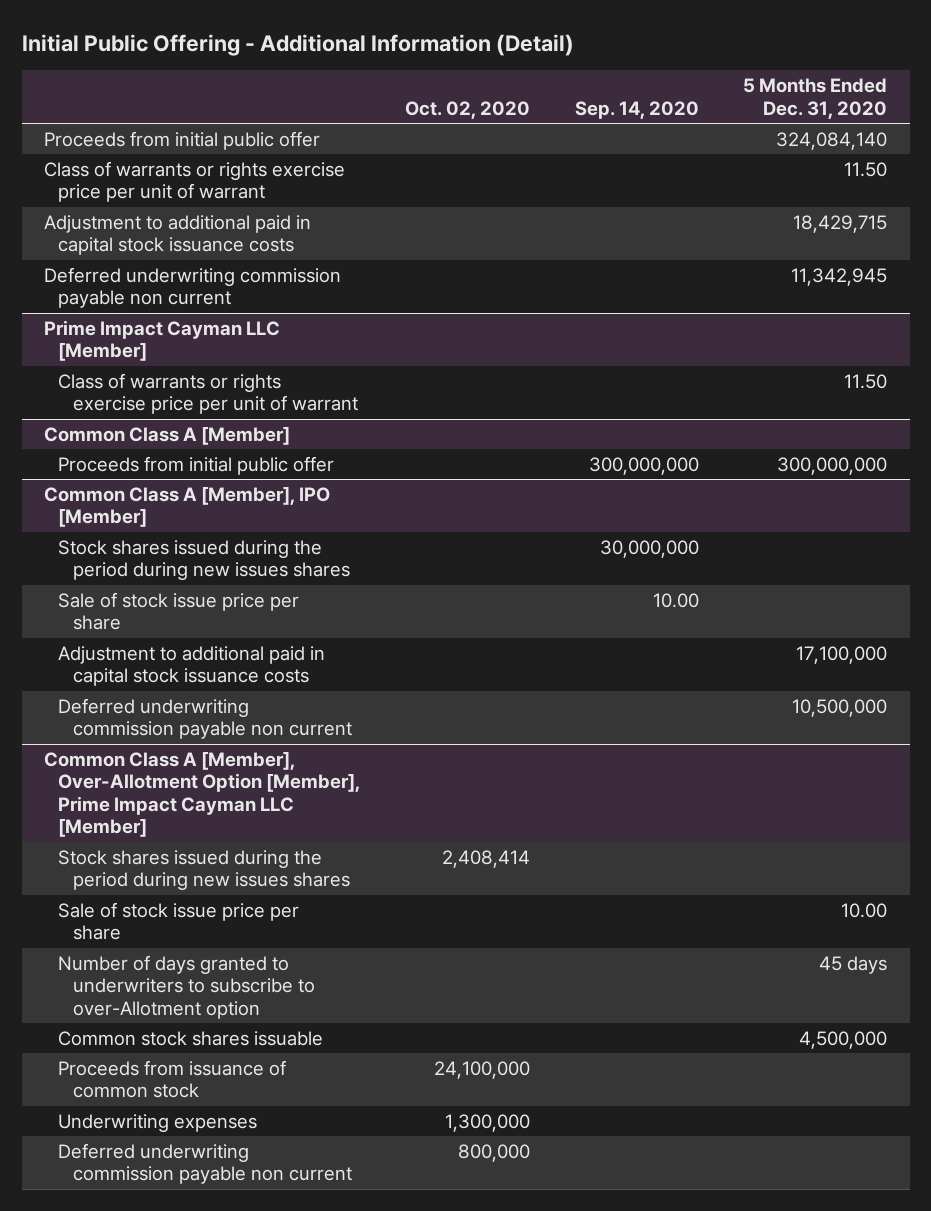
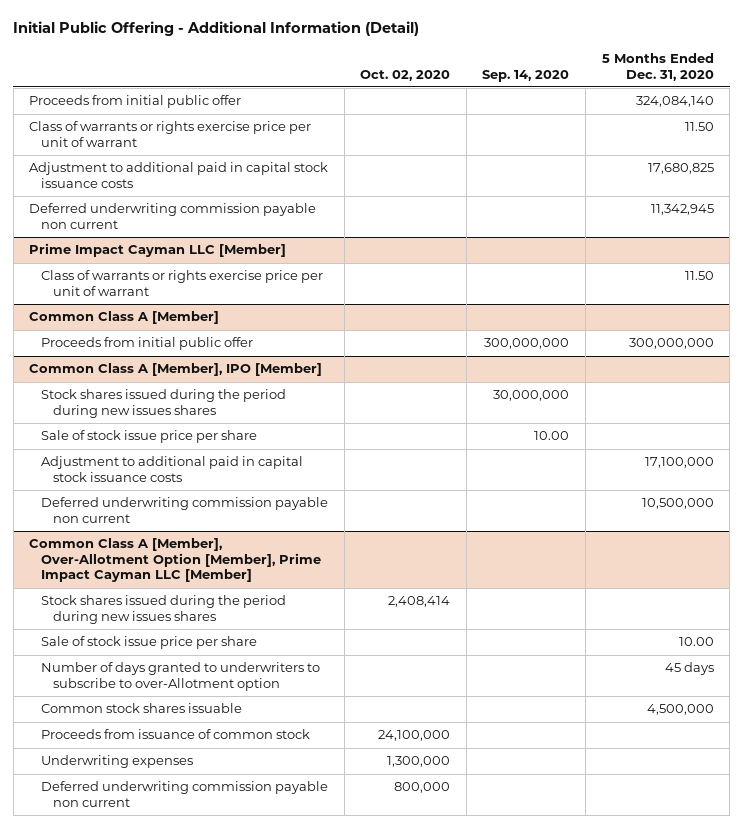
[793,214,888,233] 18,429,715 -> [647,163,714,175] 17,680,825

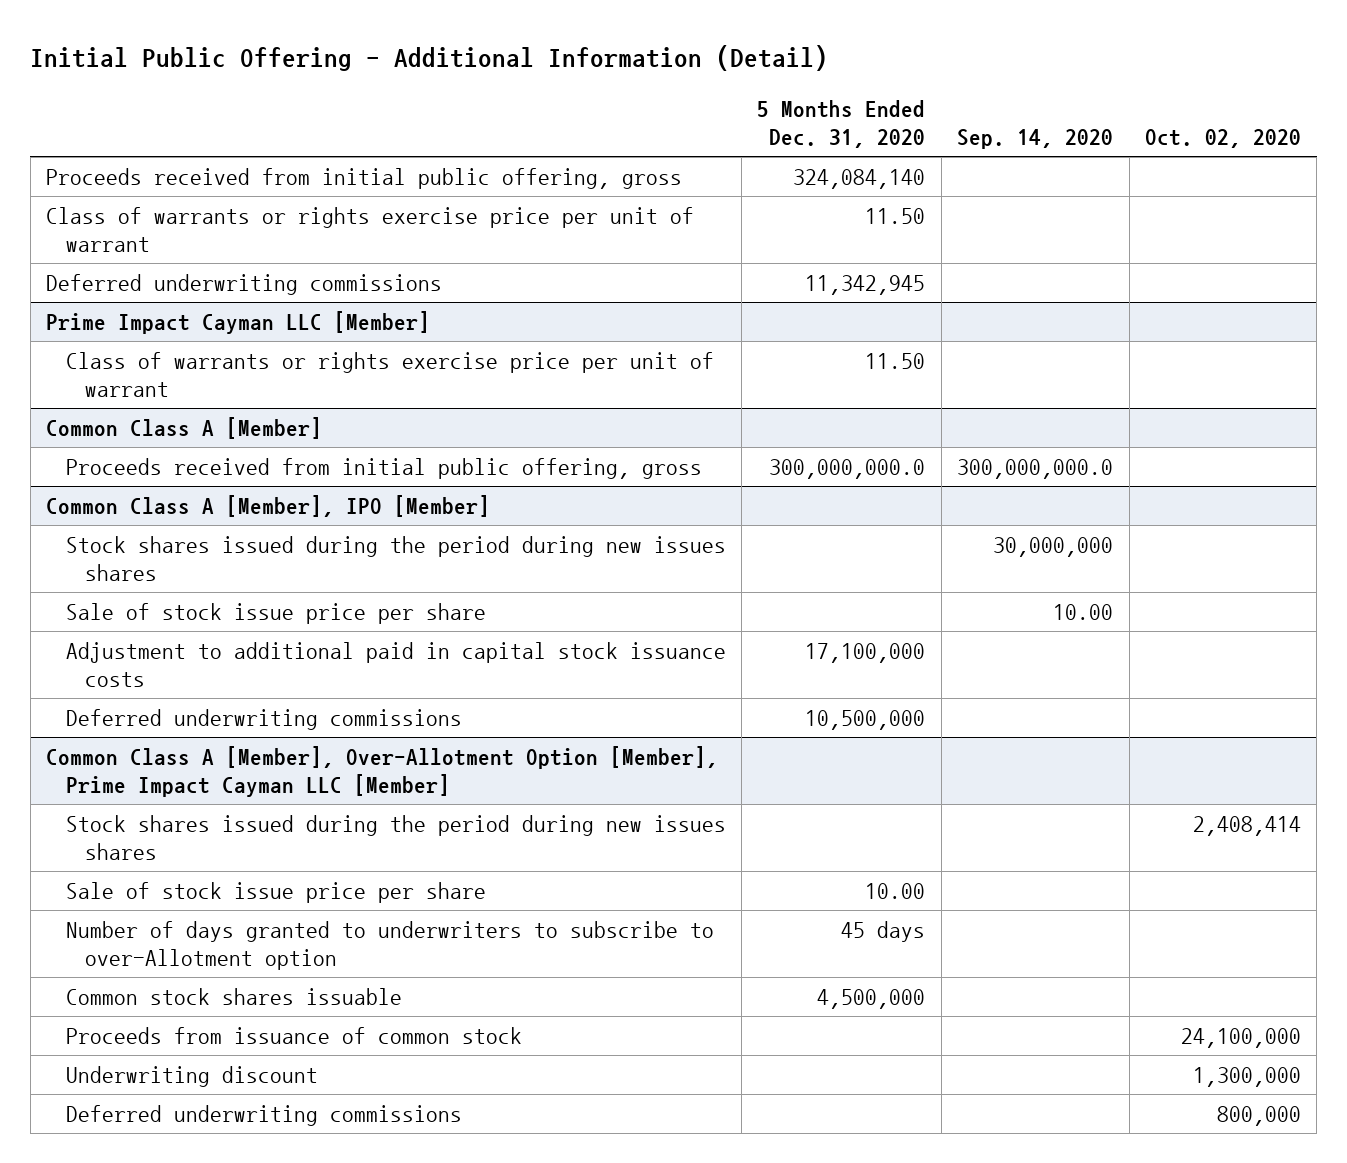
[29,95,242,109] Proceeds from initial public offer -> [46,167,683,189] Proceeds received from initial public offering, gross
[29,162,329,188] Adjustment to additional paid in capital stock issuance costs -> none
[29,203,317,229] Deferred underwriting commission payable non current -> [46,273,443,295] Deferred underwriting commissions
[41,337,254,351] Proceeds from initial public offer -> [65,457,702,479] Proceeds received from initial public offering, gross
[484,338,570,350] 300,000,000 -> [957,458,1114,479] 300,000,000.0
[628,338,714,350] 300,000,000 -> [769,458,926,479] 300,000,000.0
[41,497,329,523] Deferred underwriting commission payable non current -> [65,708,462,730] Deferred underwriting commissions
[41,755,194,769] Underwriting expenses -> [65,1065,318,1087] Underwriting discount
[41,781,329,807] Deferred underwriting commission payable non current -> [65,1104,462,1126] Deferred underwriting commissions

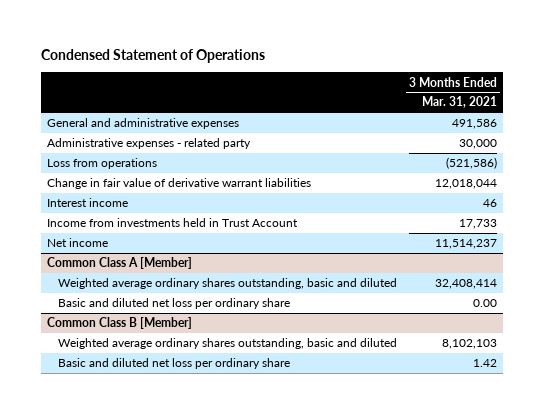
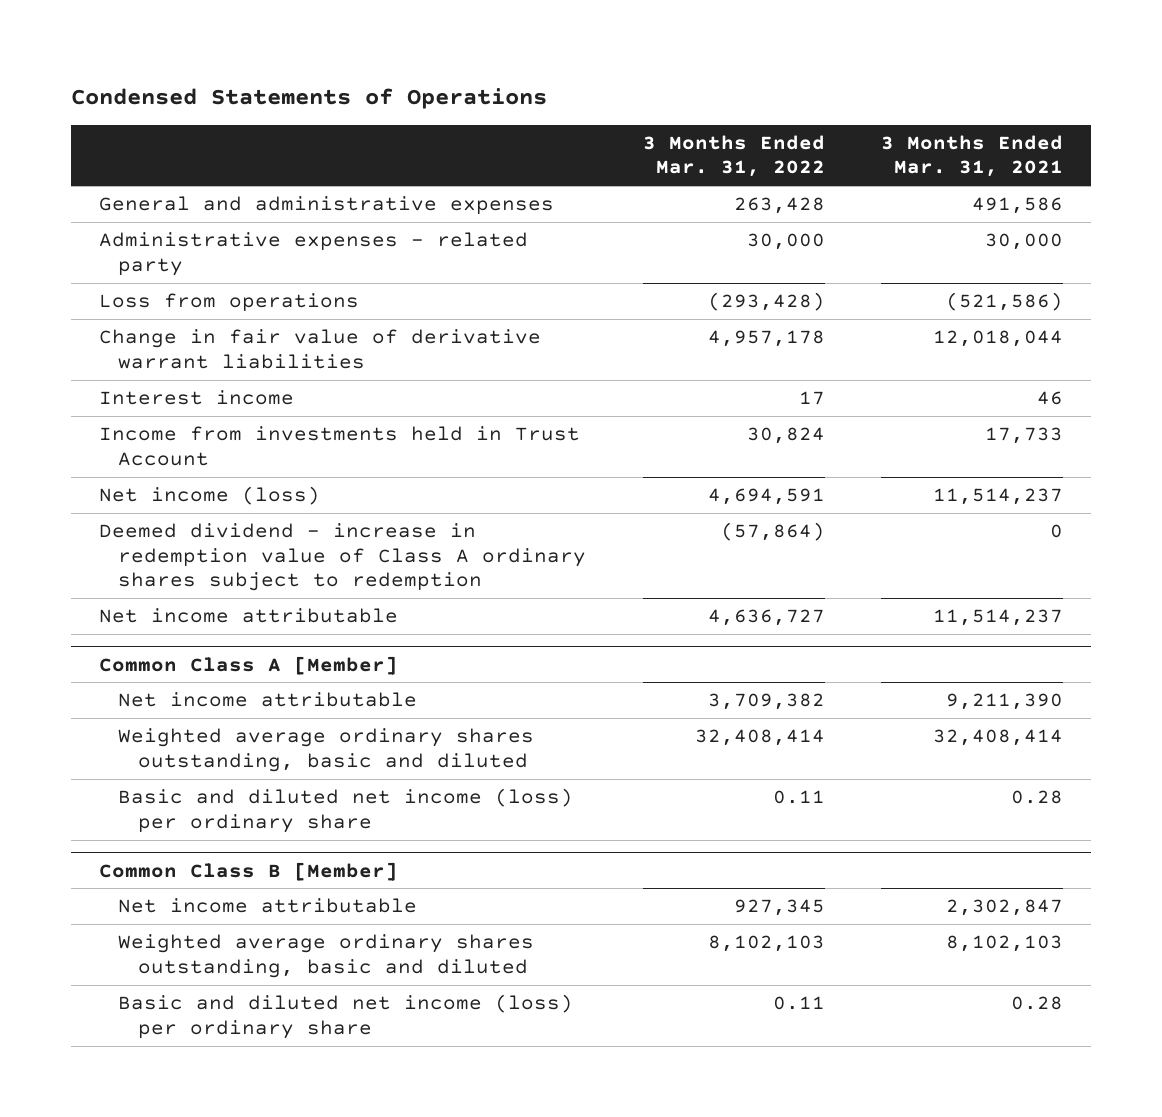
[41,49,266,64] Condensed Statement of Operations -> [70,87,547,109] Condensed Statements of Operations
none -> [642,134,825,178] 3 Months Ended Mar. 31, 2022
[47,238,109,248] Net income -> [99,486,321,506] Net income (loss)
none -> [99,523,587,592] Deemed dividend - increase in redemption value of Class A ordinary shares subject to redemption
none -> [99,608,399,624] Net income attributable
none -> [118,692,418,708] Net income attributable
[57,298,290,310] Basic and diluted net loss per ordinary share -> [118,788,574,833] Basic and diluted net income (loss) per ordinary share
[473,299,498,308] 0.00 -> [1011,790,1064,805] 0.28
none -> [118,898,418,914] Net income attributable
[57,358,290,370] Basic and diluted net loss per ordinary share -> [118,994,574,1039] Basic and diluted net income (loss) per ordinary share
[473,359,498,368] 1.42 -> [1011,996,1064,1011] 0.28

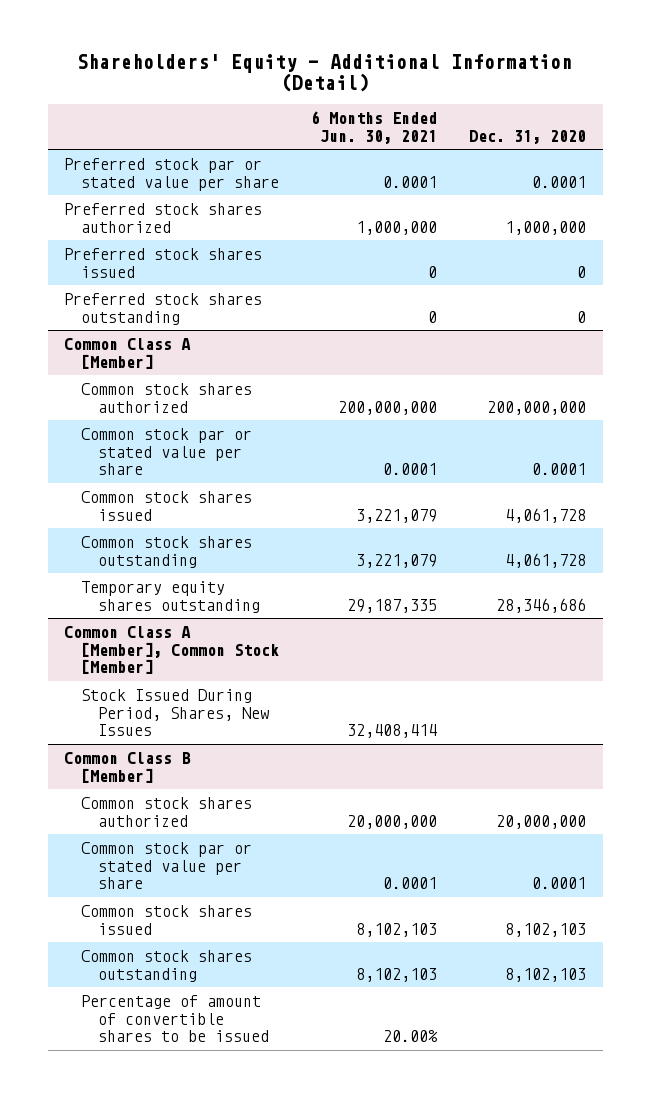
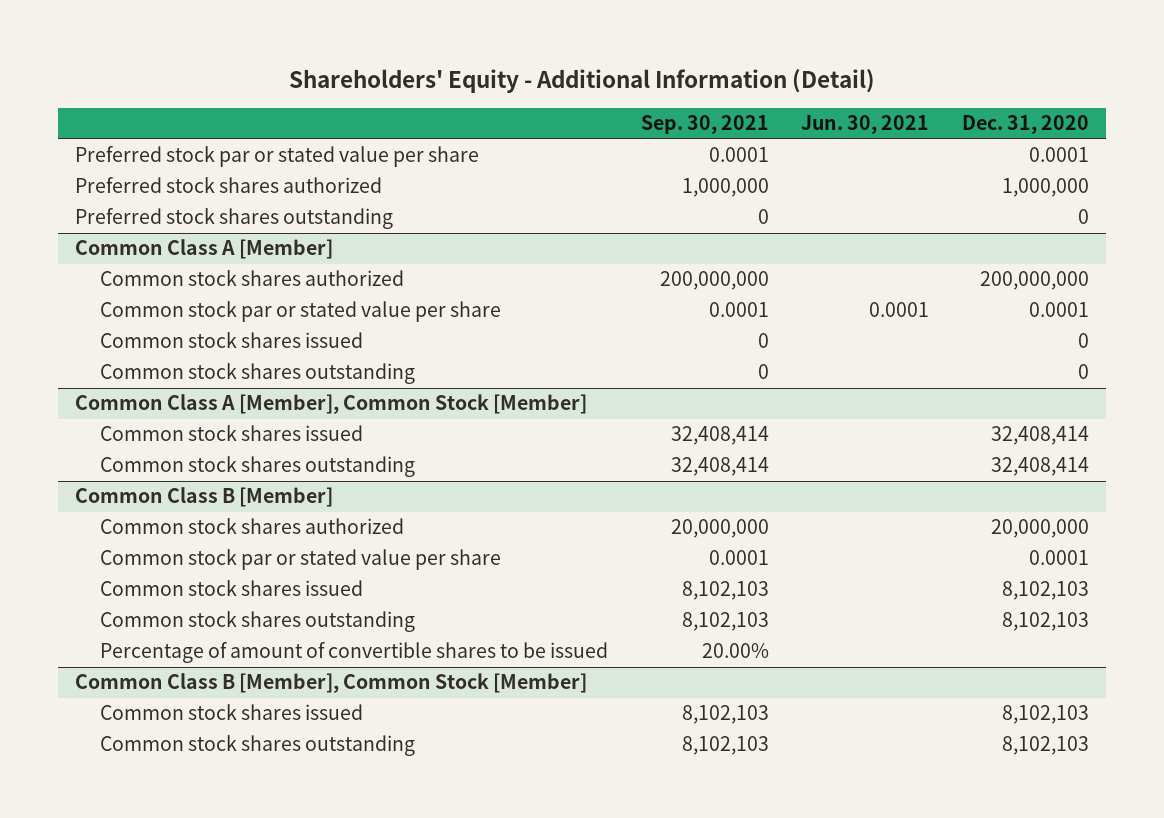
[311,111,438,144] 6 Months Ended Jun. 30, 2021 -> none
none -> [640,115,769,135] Sep. 30, 2021
none -> [801,115,930,135] Jun. 30, 2021
[63,247,262,278] Preferred stock shares issued -> none
[80,580,260,613] Temporary equity shares outstanding -> none
[505,507,587,523] 4,061,728 -> [1078,333,1090,349] 0
[505,552,587,568] 4,061,728 -> [1078,364,1090,380] 0
[80,688,269,737] Stock Issued During Period, Shares, New Issues -> none
none -> [99,425,363,442] Common stock shares issued
none -> [99,456,415,478] Common stock shares outstanding
none -> [74,673,587,694] Common Class B [Member], Common Stock [Member]
none -> [99,704,363,721] Common stock shares issued
none -> [99,735,415,757] Common stock shares outstanding

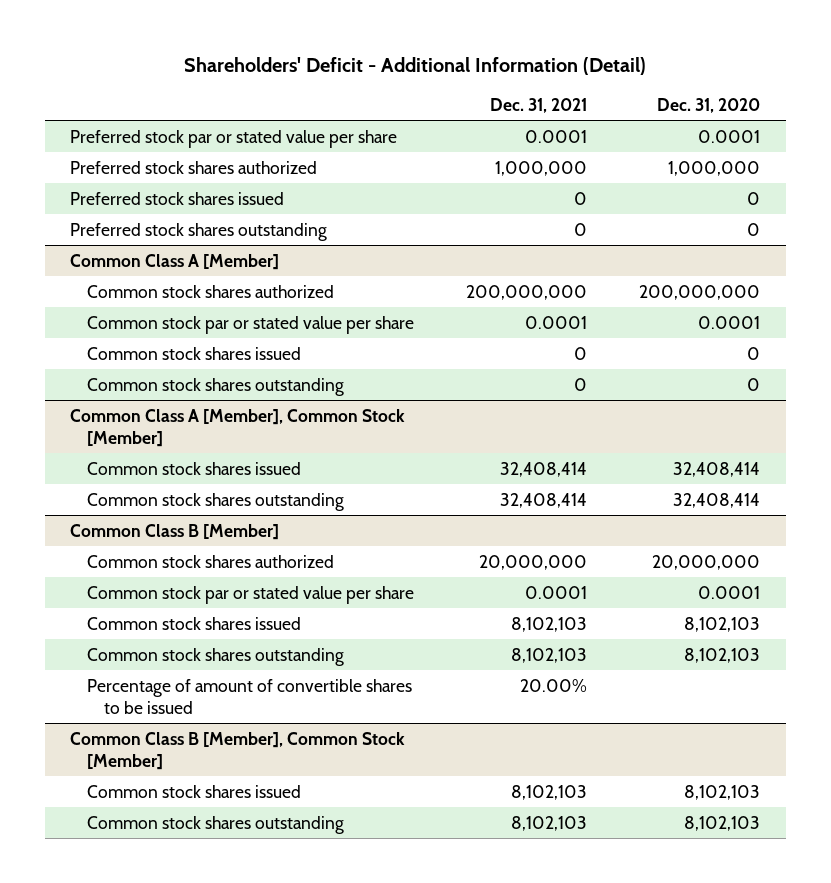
[288,69,875,94] Shareholders' Equity - Additional Information (Detail) -> [184,56,647,75] Shareholders' Deficit - Additional Information (Detail)
[640,115,769,135] Sep. 30, 2021 -> none
[801,115,930,135] Jun. 30, 2021 -> none
none -> [490,97,588,113] Dec. 31, 2021
none -> [70,191,285,205] Preferred stock shares issued

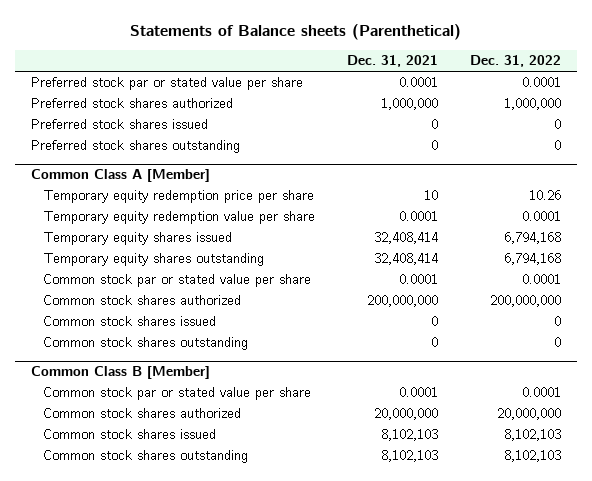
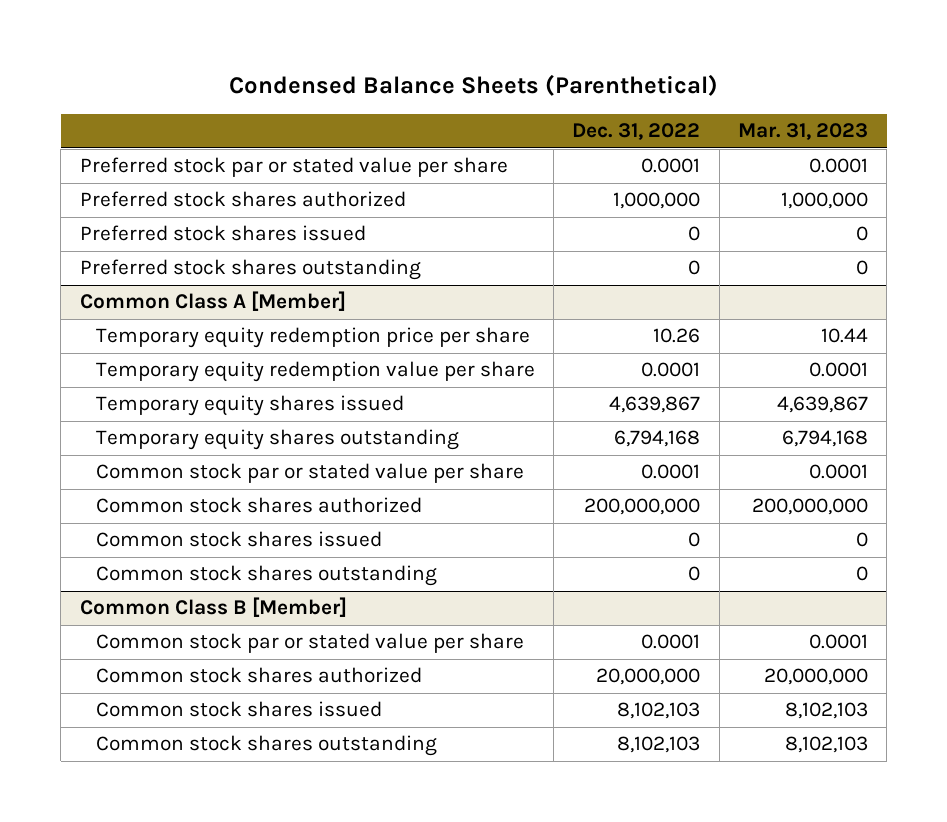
[129,24,461,41] Statements of Balance sheets (Parenthetical) -> [228,74,718,97] Condensed Balance Sheets (Parenthetical)
[346,55,438,68] Dec. 31, 2021 -> none
none -> [737,123,868,141] Mar. 31, 2023
[504,232,562,245] 6,794,168 -> [609,396,701,414] 4,639,867

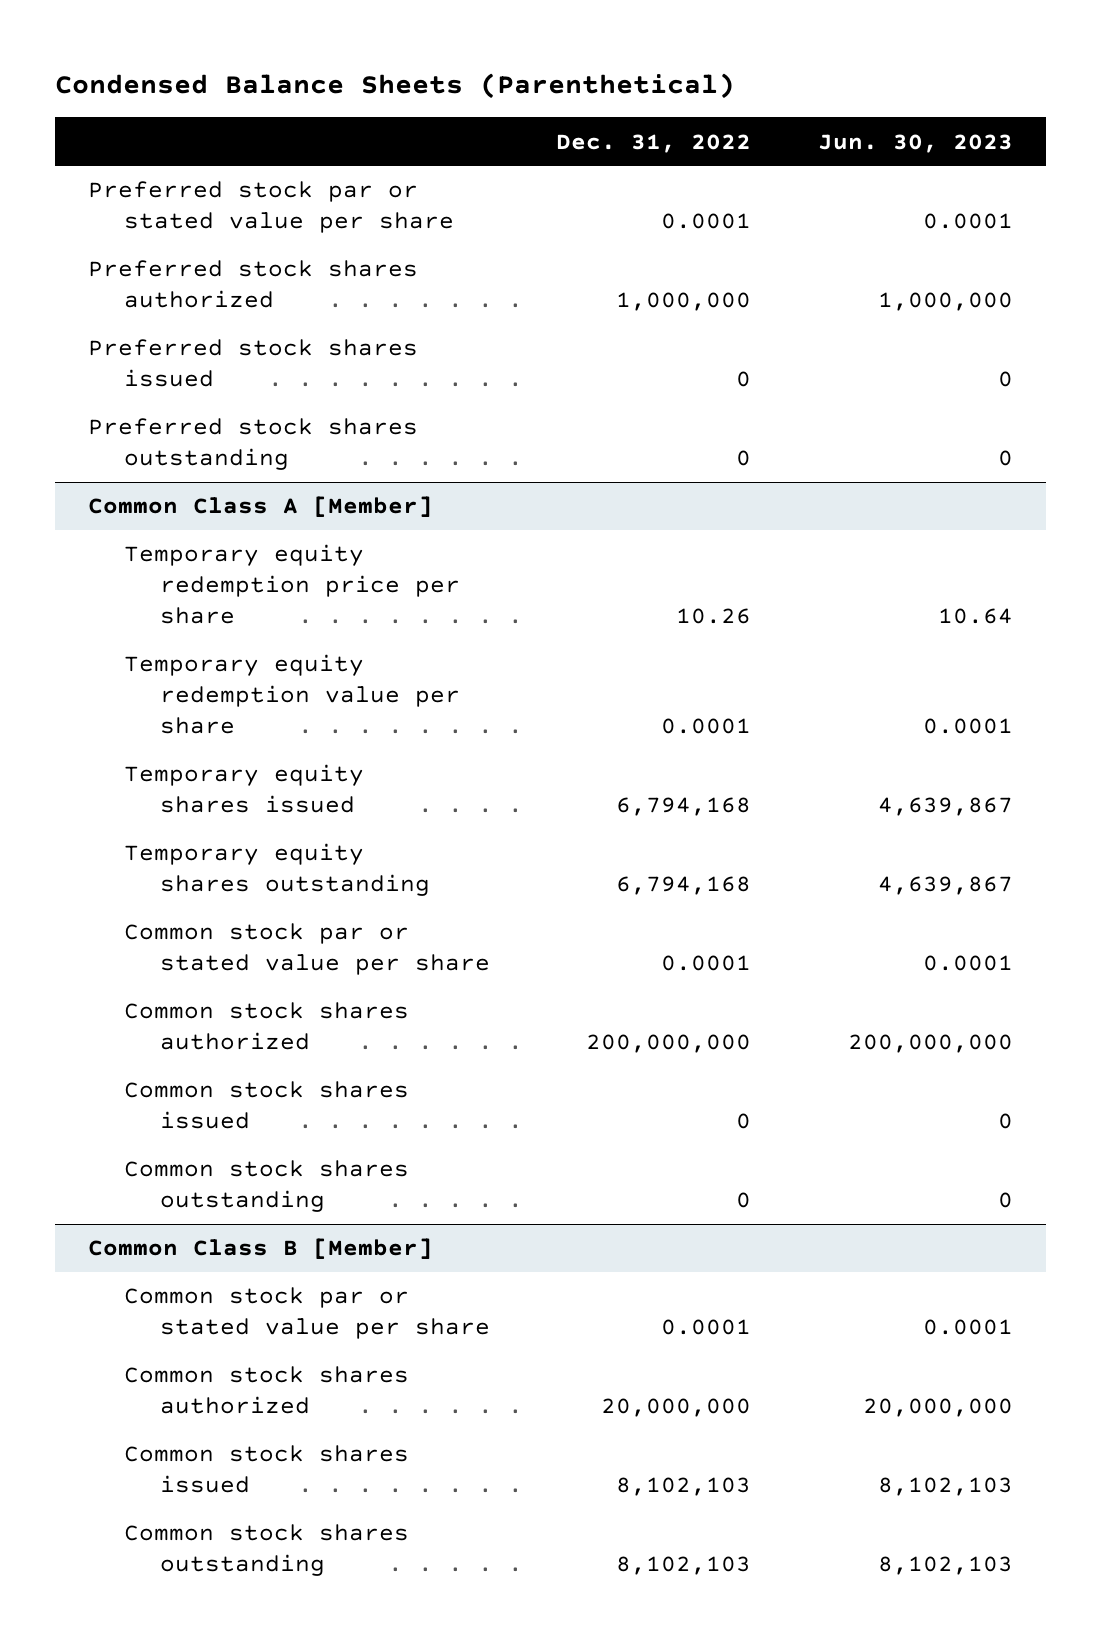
[737,123,868,141] Mar. 31, 2023 -> none
none -> [817,133,1013,153] Jun. 30, 2023
[609,396,701,414] 4,639,867 -> [616,797,752,817] 6,794,168

